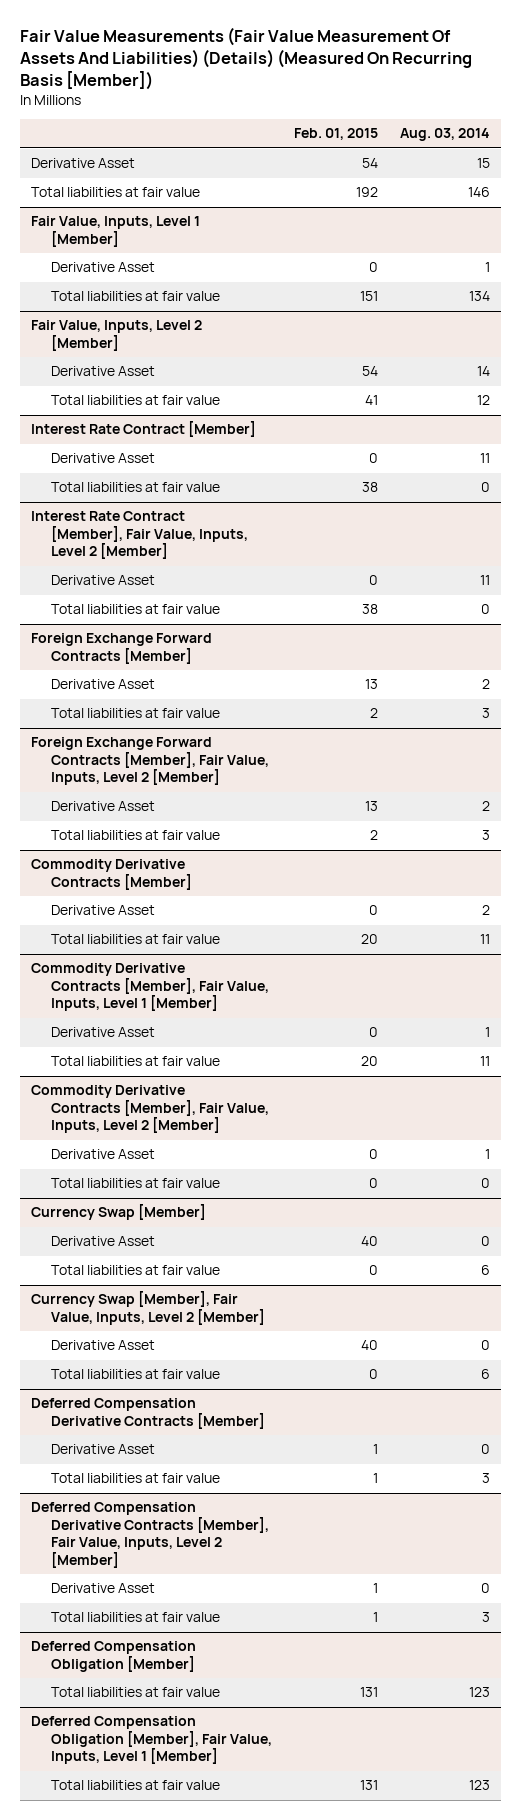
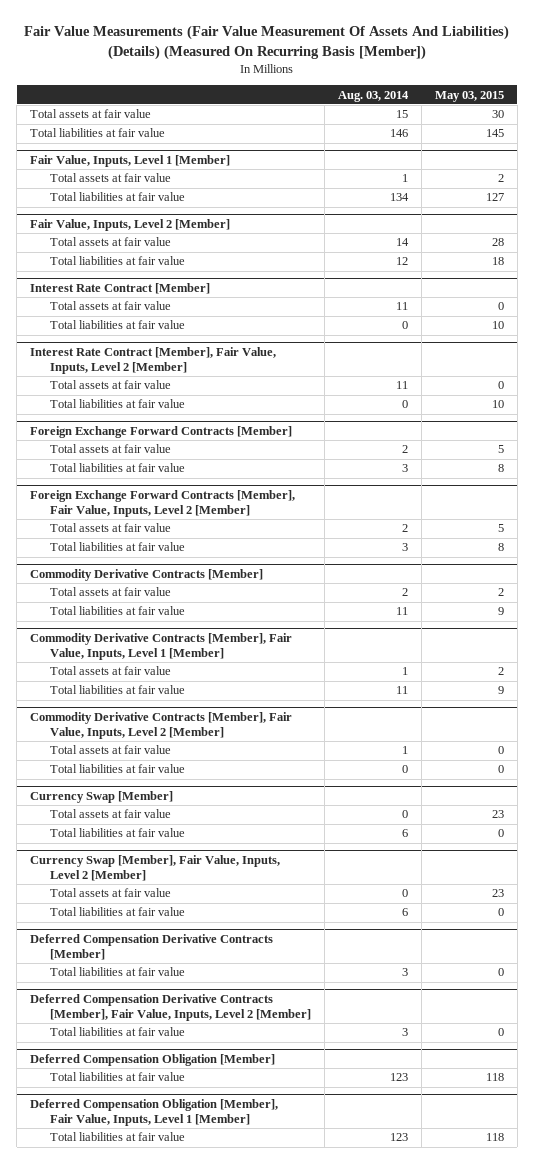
[293,128,378,141] Feb. 01, 2015 -> none
none -> [434,90,504,102] May 03, 2015
[31,158,136,169] Derivative Asset -> [30,109,152,119] Total assets at fair value
[50,262,155,273] Derivative Asset -> [49,173,171,183] Total assets at fair value
[50,366,155,377] Derivative Asset -> [49,237,171,247] Total assets at fair value
[50,453,155,464] Derivative Asset -> [49,301,171,311] Total assets at fair value
[50,575,155,586] Derivative Asset -> [49,380,171,390] Total assets at fair value
[50,679,155,690] Derivative Asset -> [49,444,171,454] Total assets at fair value
[50,801,155,812] Derivative Asset -> [49,523,171,533] Total assets at fair value
[50,905,155,916] Derivative Asset -> [49,587,171,597] Total assets at fair value
[50,1027,155,1038] Derivative Asset -> [49,666,171,676] Total assets at fair value
[50,1149,155,1160] Derivative Asset -> [49,745,171,755] Total assets at fair value
[50,1236,155,1247] Derivative Asset -> [49,809,171,819] Total assets at fair value
[50,1340,155,1351] Derivative Asset -> [49,888,171,898] Total assets at fair value
[50,1444,155,1455] Derivative Asset -> none
[50,1583,155,1594] Derivative Asset -> none

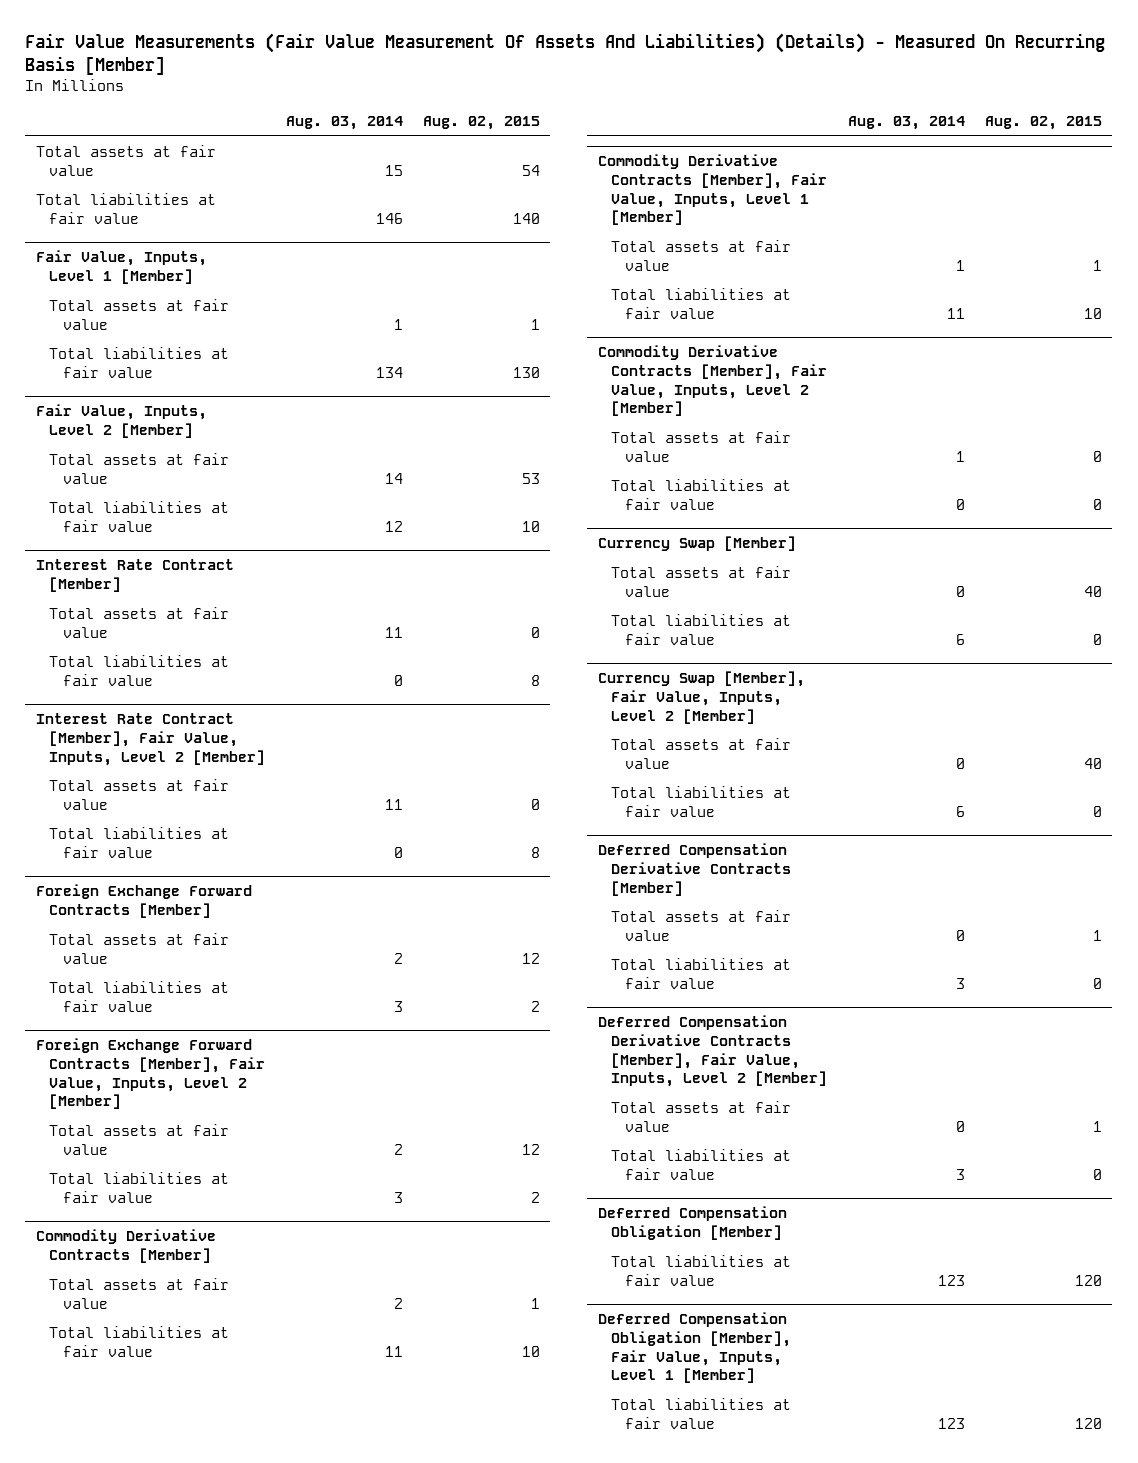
[24,25,510,60] Fair Value Measurements (Fair Value Measurement Of Assets And Liabilities) (Details) (Measured On Recurring Basis [Member]) -> [25,33,1106,76] Fair Value Measurements (Fair Value Measurement Of Assets And Liabilities) (Details) - Measured On Recurring Basis [Member]
[434,90,504,102] May 03, 2015 -> none
none -> [423,116,541,131] Aug. 02, 2015
none -> [611,909,792,941] Total assets at fair value
none -> [611,1100,792,1132] Total assets at fair value

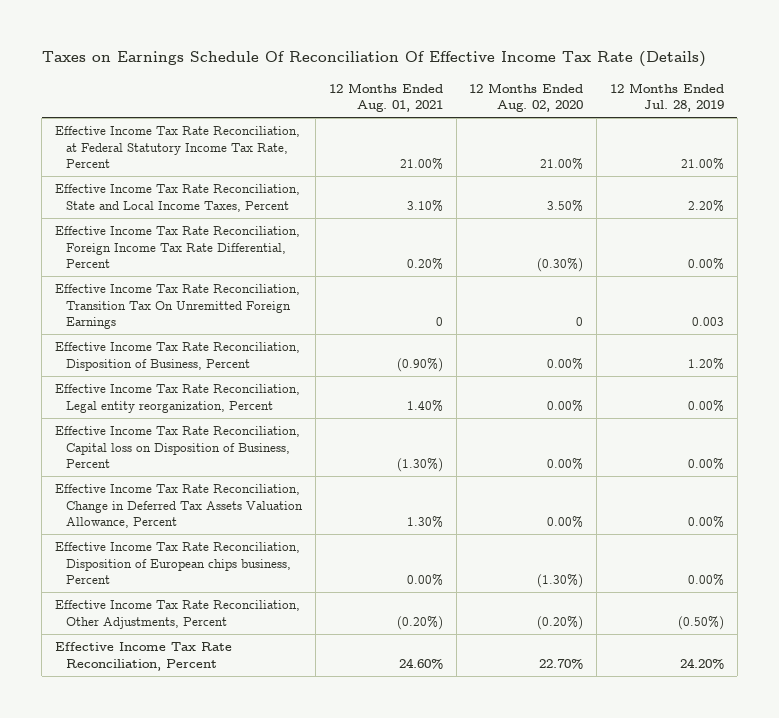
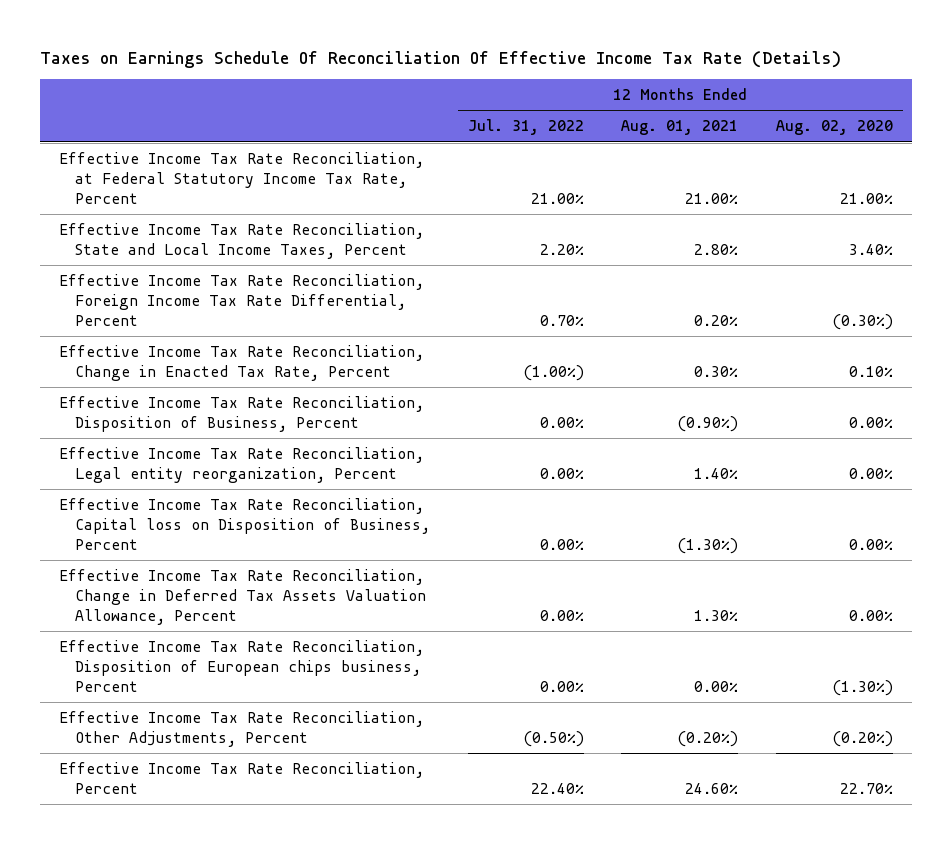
[609,82,724,113] 12 Months Ended Jul. 28, 2019 -> none
none -> [467,119,584,136] Jul. 31, 2022
[406,199,443,212] 3.10% -> [694,243,739,255] 2.80%
[547,199,584,212] 3.50% -> [849,243,894,255] 3.40%
[55,284,301,330] Effective Income Tax Rate Reconciliation, Transition Tax On Unremitted Foreign Earnings -> none
none -> [58,344,424,381] Effective Income Tax Rate Reconciliation, Change in Enacted Tax Rate, Percent

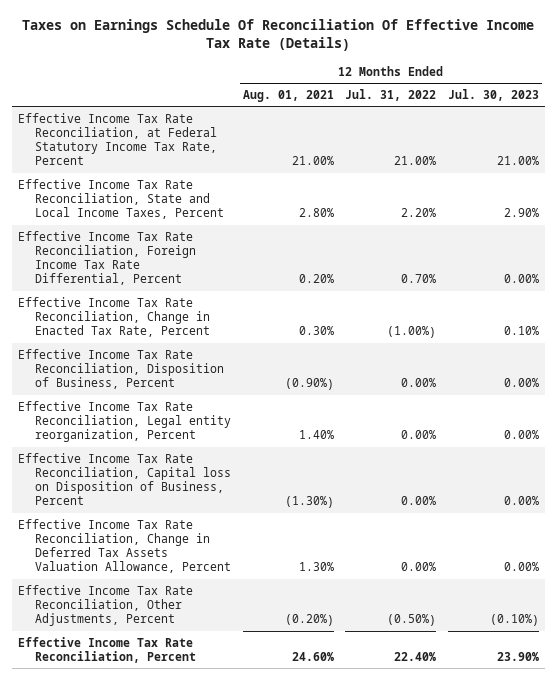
[776,120,894,136] Aug. 02, 2020 -> none
none -> [448,88,540,101] Jul. 30, 2023
[58,639,424,692] Effective Income Tax Rate Reconciliation, Disposition of European chips business, Percent -> none

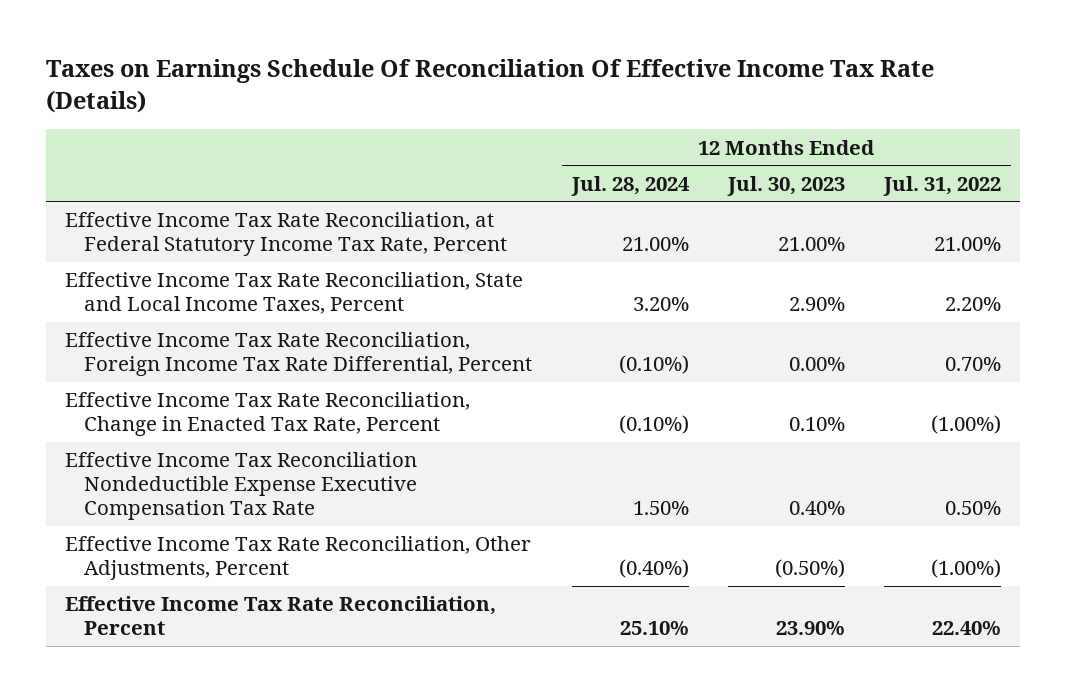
[242,89,334,102] Aug. 01, 2021 -> none
none -> [570,175,690,196] Jul. 28, 2024
[17,348,224,390] Effective Income Tax Rate Reconciliation, Disposition of Business, Percent -> none
[17,400,231,443] Effective Income Tax Rate Reconciliation, Legal entity reorganization, Percent -> none
[17,452,231,506] Effective Income Tax Rate Reconciliation, Capital loss on Disposition of Business, Percent -> none
[17,518,231,574] Effective Income Tax Rate Reconciliation, Change in Deferred Tax Assets Valuation Allowance, Percent -> none
none -> [65,452,418,521] Effective Income Tax Reconciliation Nondeductible Expense Executive Compensation Tax Rate
[387,614,437,627] (0.50%) -> [930,559,1001,579] (1.00%)
[490,614,540,627] (0.10%) -> [774,559,845,579] (0.50%)

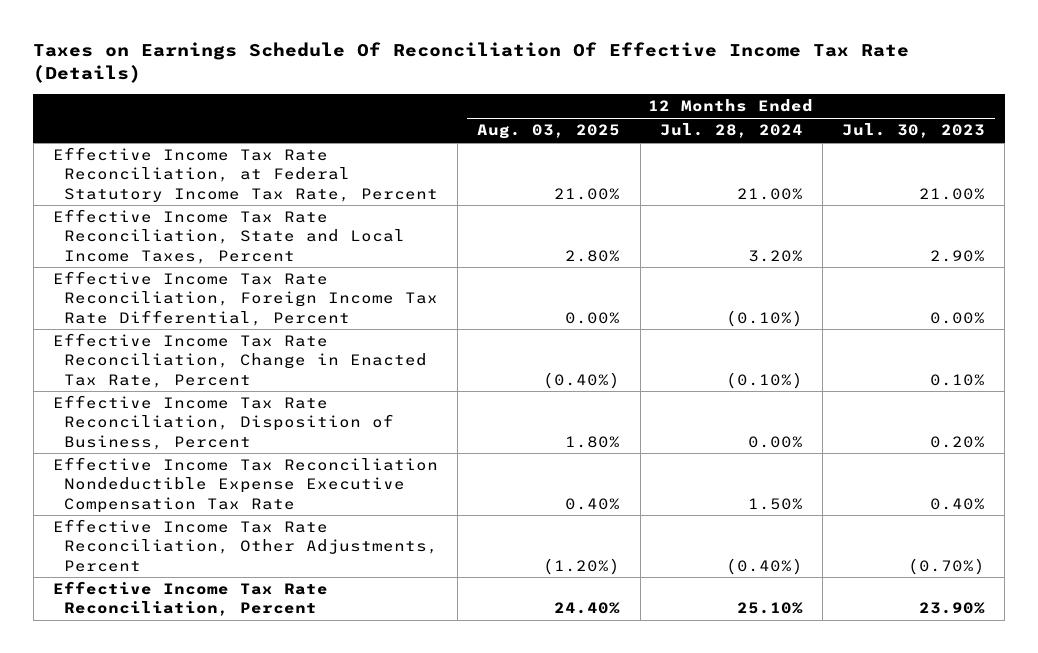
[882,175,1001,196] Jul. 31, 2022 -> none
none -> [477,124,621,140] Aug. 03, 2025
none -> [52,395,394,450] Effective Income Tax Rate Reconciliation, Disposition of Business, Percent
[774,559,845,579] (0.50%) -> [908,557,986,575] (0.70%)

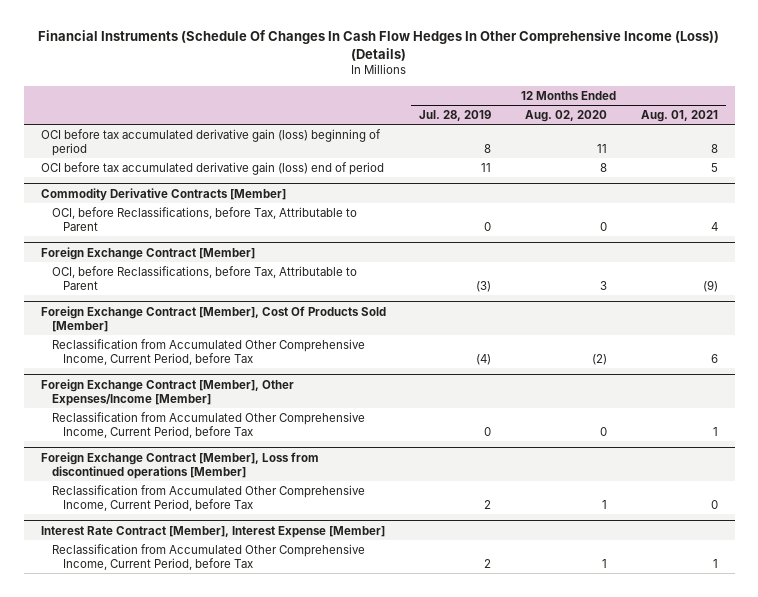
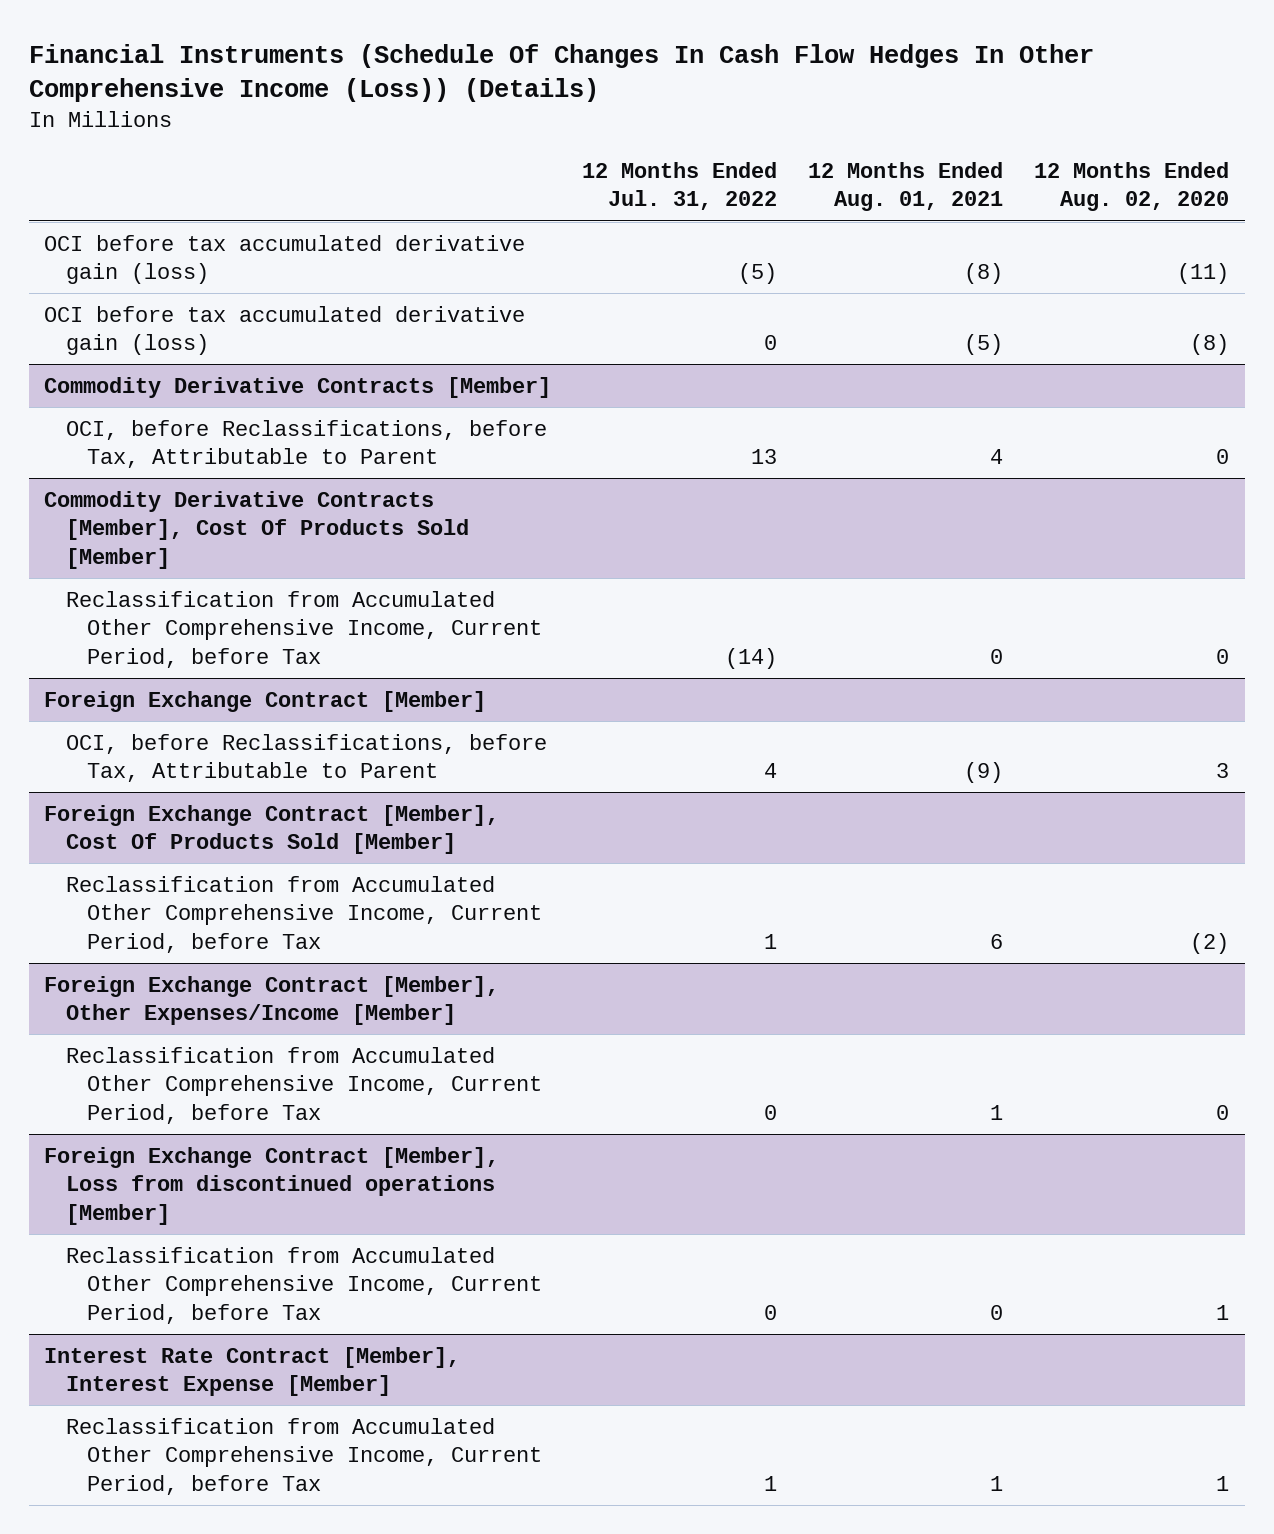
[419,109,492,121] Jul. 28, 2019 -> none
none -> [582,161,778,211] 12 Months Ended Jul. 31, 2022
[40,128,381,156] OCI before tax accumulated derivative gain (loss) beginning of period -> [44,234,526,285] OCI before tax accumulated derivative gain (loss)
[597,143,608,153] 11 -> [1177,263,1230,285] (11)
[710,143,718,153] 8 -> [964,263,1004,285] (8)
[40,161,384,175] OCI before tax accumulated derivative gain (loss) end of period -> [44,305,526,356] OCI before tax accumulated derivative gain (loss)
[600,162,608,172] 8 -> [1190,334,1230,356] (8)
[710,162,718,172] 5 -> [964,334,1004,356] (5)
none -> [44,490,469,569] Commodity Derivative Contracts [Member], Cost Of Products Sold [Member]
none -> [65,590,543,668] Reclassification from Accumulated Other Comprehensive Income, Current Period, before Tax

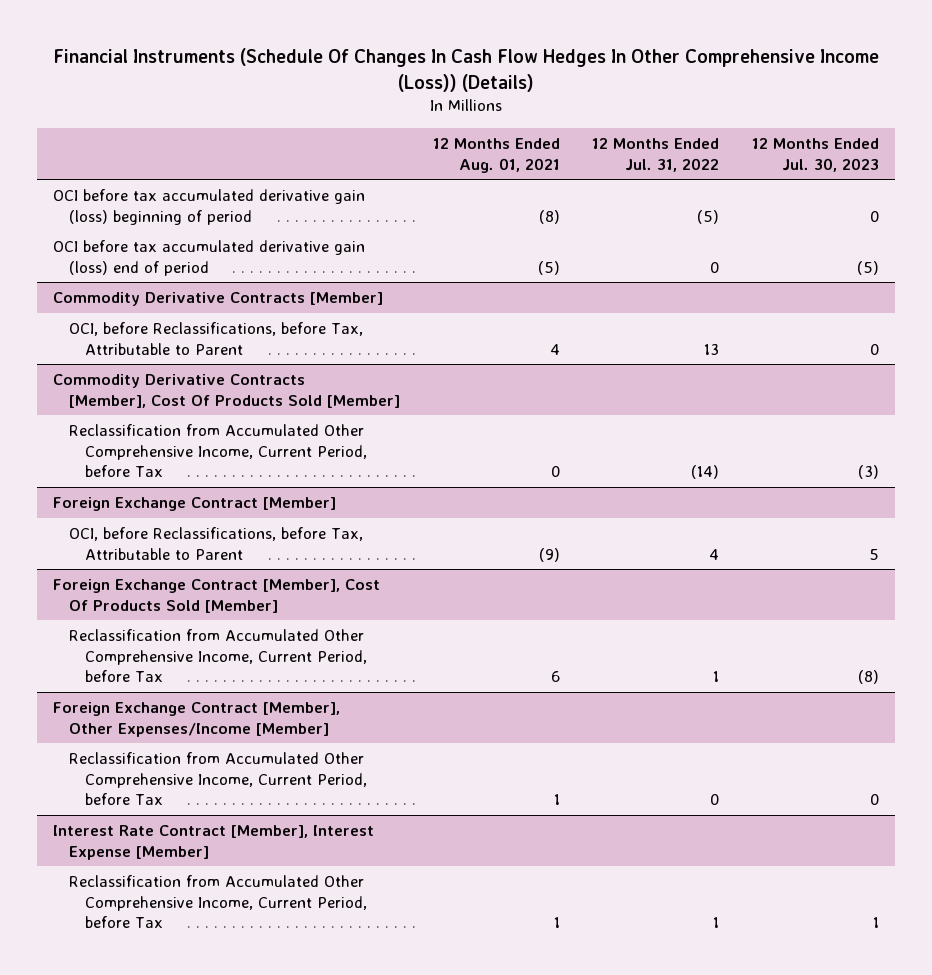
[1034,161,1230,212] 12 Months Ended Aug. 02, 2020 -> none
none -> [751,138,879,172] 12 Months Ended Jul. 30, 2023
[44,234,526,285] OCI before tax accumulated derivative gain (loss) -> [53,189,366,225] OCI before tax accumulated derivative gain (loss) beginning of period
[44,305,526,356] OCI before tax accumulated derivative gain (loss) -> [53,240,366,276] OCI before tax accumulated derivative gain (loss) end of period
[44,1146,500,1225] Foreign Exchange Contract [Member], Loss from discontinued operations [Member] -> none
[65,1246,543,1324] Reclassification from Accumulated Other Comprehensive Income, Current Period, before Tax -> none

